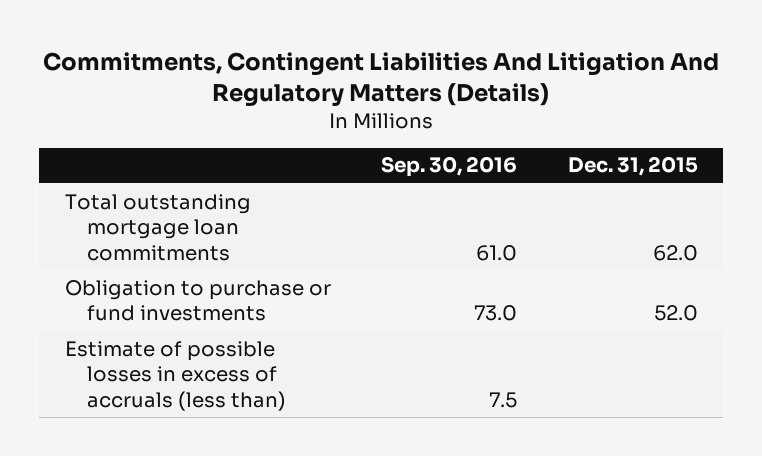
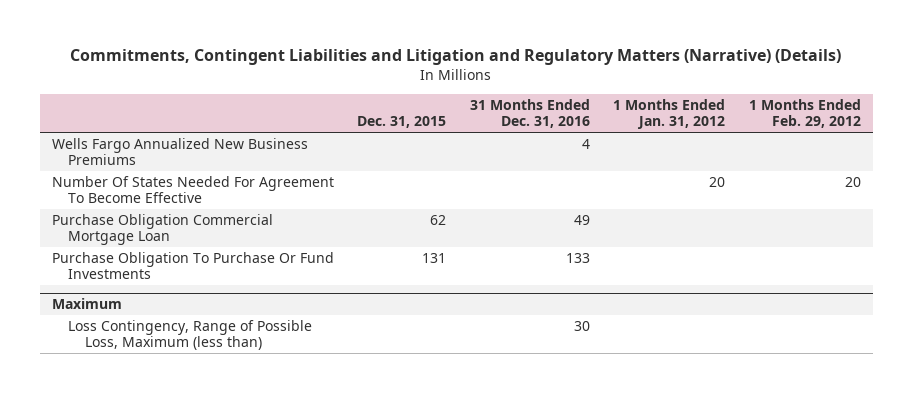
[43,52,720,107] Commitments, Contingent Liabilities And Litigation And Regulatory Matters (Details) -> [70,49,842,66] Commitments, Contingent Liabilities and Litigation and Regulatory Matters (Narrative) (Details)
[381,156,518,178] Sep. 30, 2016 -> none
none -> [469,98,590,129] 31 Months Ended Dec. 31, 2016
none -> [613,98,726,130] 1 Months Ended Jan. 31, 2012
none -> [748,98,861,129] 1 Months Ended Feb. 29, 2012
[64,340,286,412] Estimate of possible losses in excess of accruals (less than) -> none
none -> [51,137,308,166] Wells Fargo Annualized New Business Premiums
none -> [51,175,334,204] Number Of States Needed For Agreement To Become Effective
[64,193,251,262] Total outstanding mortgage loan commitments -> [51,213,273,246] Purchase Obligation Commercial Mortgage Loan
[652,245,698,262] 62.0 -> [430,214,447,225] 62
[64,279,331,322] Obligation to purchase or fund investments -> [51,251,334,280] Purchase Obligation To Purchase Or Fund Investments
[653,305,698,322] 52.0 -> [422,252,447,263] 131
none -> [51,298,122,310] Maximum
none -> [68,319,313,351] Loss Contingency, Range of Possible Loss, Maximum (less than)

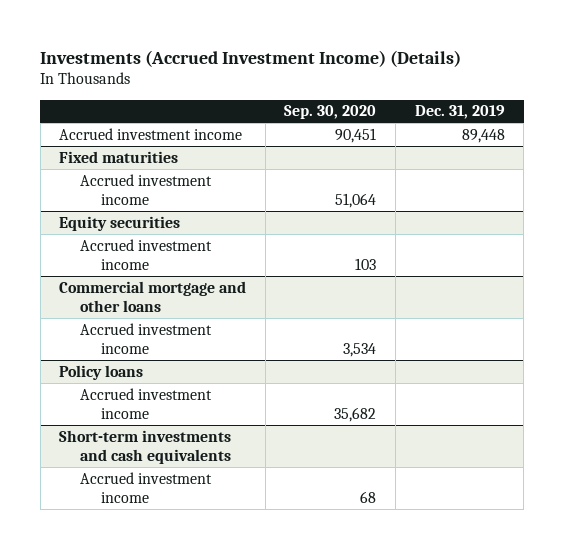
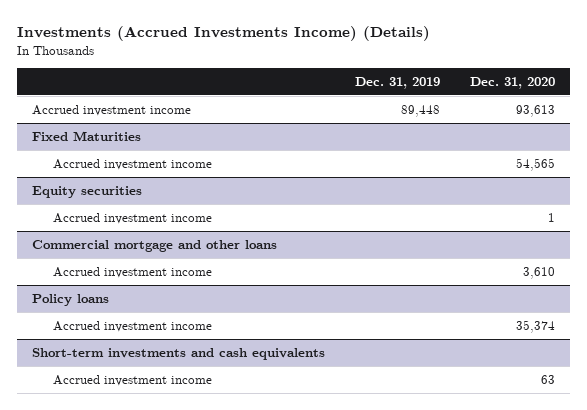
[40,49,462,67] Investments (Accrued Investment Income) (Details) -> [16,26,430,42] Investments (Accrued Investments Income) (Details)
[284,105,377,120] Sep. 30, 2020 -> none
none -> [470,77,556,90] Dec. 31, 2020
[59,150,179,163] Fixed maturities -> [31,130,141,141] Fixed Maturities

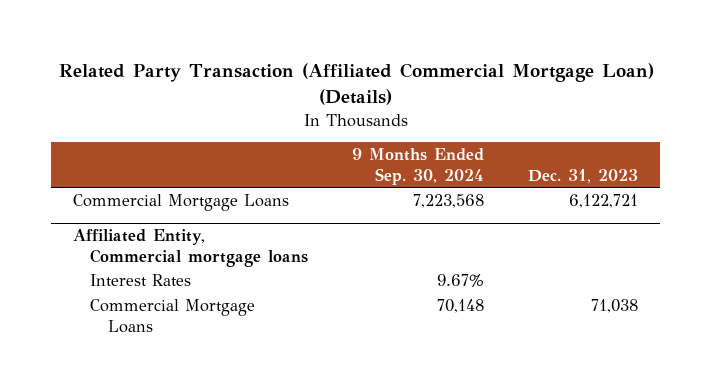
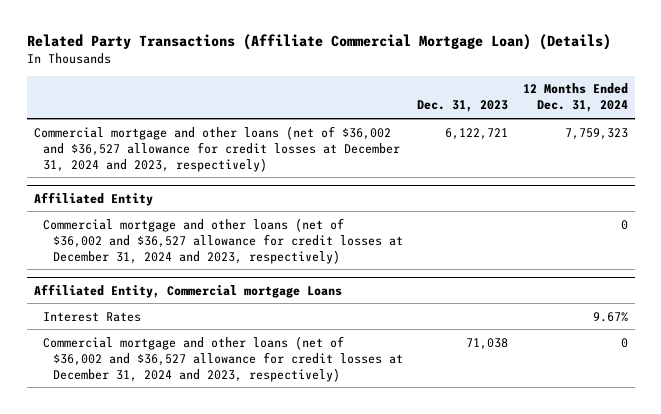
[58,63,654,106] Related Party Transaction (Affiliated Commercial Mortgage Loan) (Details) -> [26,34,611,51] Related Party Transactions (Affiliate Commercial Mortgage Loan) (Details)
[352,148,485,185] 9 Months Ended Sep. 30, 2024 -> none
none -> [522,83,628,113] 12 Months Ended Dec. 31, 2024
[73,194,290,212] Commercial Mortgage Loans -> [33,125,401,172] Commercial mortgage and other loans (net of $36,002 and $36,527 allowance for credit losses at December 31, 2024 and 2023, respectively)
none -> [33,191,153,206] Affiliated Entity
none -> [43,217,404,264] Commercial mortgage and other loans (net of $36,002 and $36,527 allowance for credit losses at December 31, 2024 and 2023, respectively)
[73,229,309,267] Affiliated Entity, Commercial mortgage loans -> [33,283,342,298] Affiliated Entity, Commercial mortgage Loans
[90,299,256,333] Commercial Mortgage Loans -> [43,335,404,382] Commercial mortgage and other loans (net of $36,002 and $36,527 allowance for credit losses at December 31, 2024 and 2023, respectively)

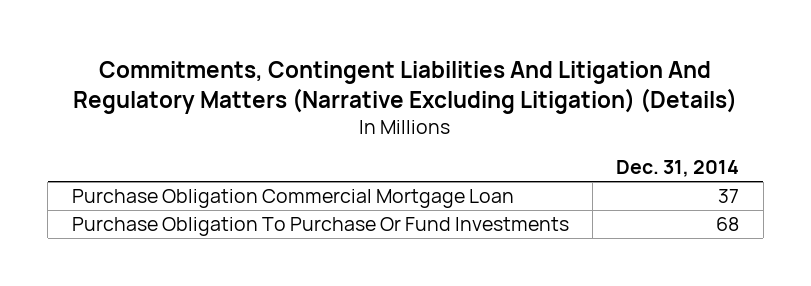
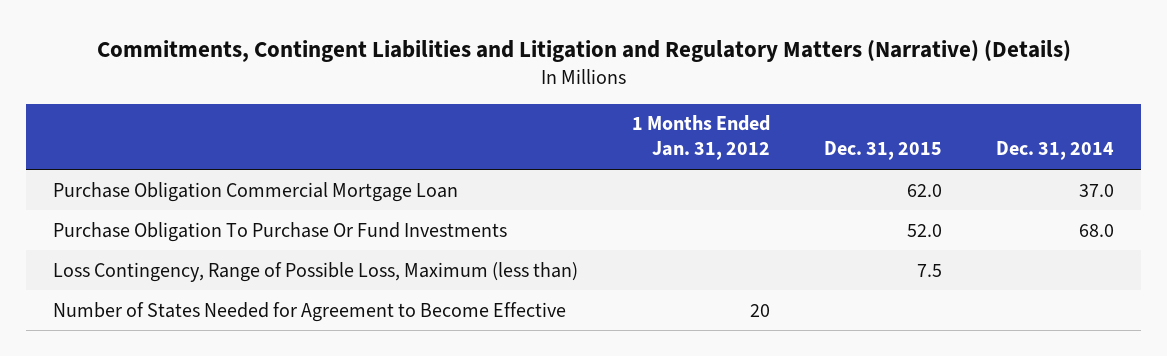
[73,60,738,114] Commitments, Contingent Liabilities And Litigation And Regulatory Matters (Narrative Excluding Litigation) (Details) -> [96,39,1071,62] Commitments, Contingent Liabilities and Litigation and Regulatory Matters (Narrative) (Details)
none -> [632,115,771,161] 1 Months Ended Jan. 31, 2012
none -> [824,141,943,161] Dec. 31, 2015
[718,188,740,203] 37 -> [1079,183,1115,197] 37.0
[716,216,740,231] 68 -> [1079,223,1115,237] 68.0
none -> [52,261,578,282] Loss Contingency, Range of Possible Loss, Maximum (less than)
none -> [52,301,566,322] Number of States Needed for Agreement to Become Effective

